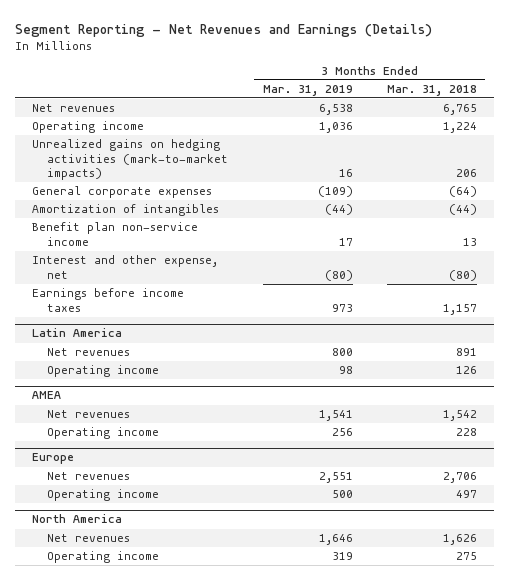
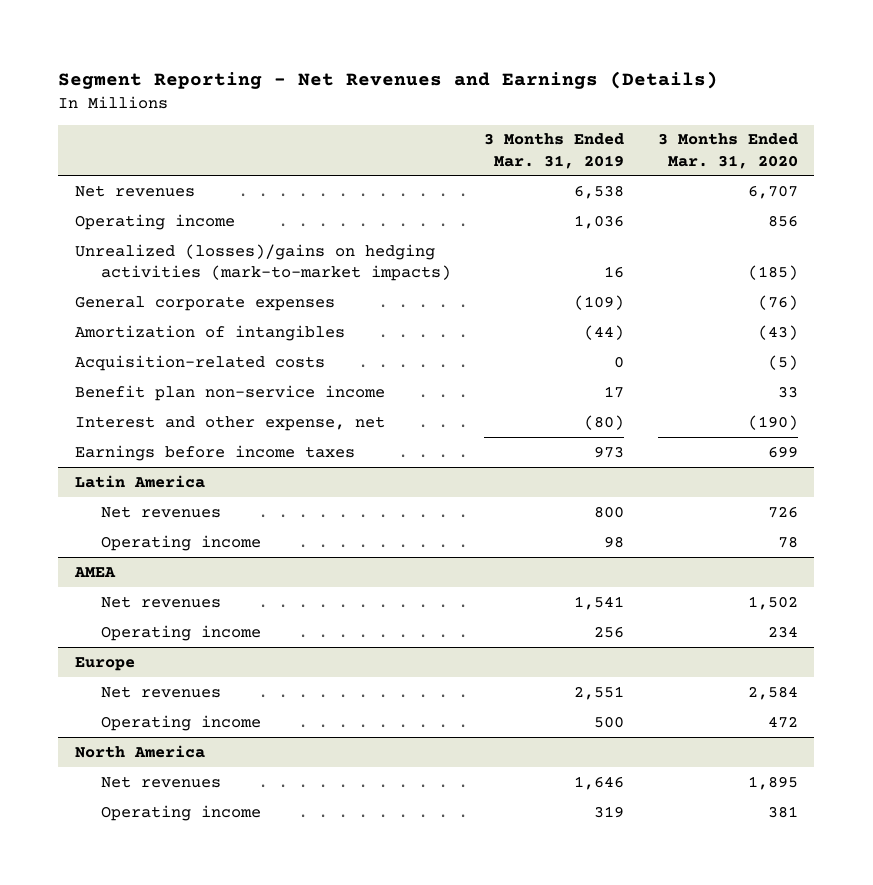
[386,84,477,96] Mar. 31, 2018 -> none
none -> [657,133,798,169] 3 Months Ended Mar. 31, 2020
[32,139,229,181] Unrealized gains on hedging activities (mark-to-market impacts) -> [75,243,452,281] Unrealized (losses)/gains on hedging activities (mark-to-market impacts)
none -> [75,354,326,371] Acquisition-related costs

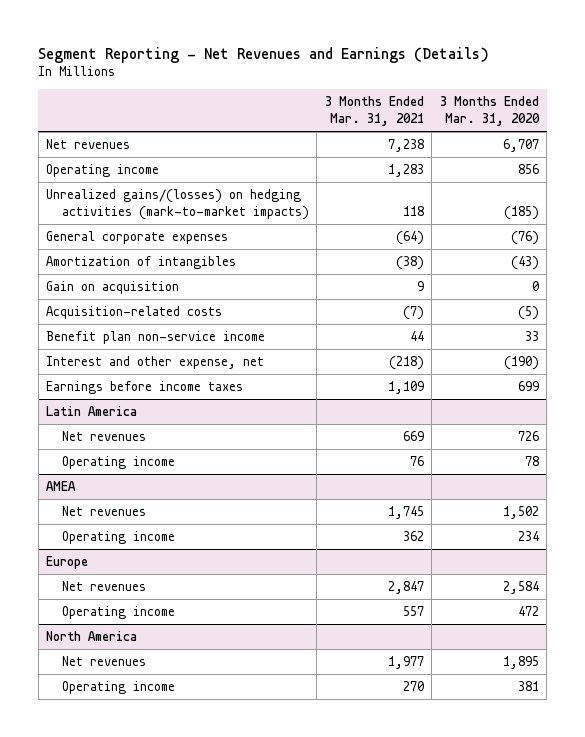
[484,133,625,169] 3 Months Ended Mar. 31, 2019 -> none
none -> [324,96,424,126] 3 Months Ended Mar. 31, 2021
[75,243,452,281] Unrealized (losses)/gains on hedging activities (mark-to-market impacts) -> [46,189,309,220] Unrealized gains/(losses) on hedging activities (mark-to-market impacts)
none -> [46,281,180,295] Gain on acquisition

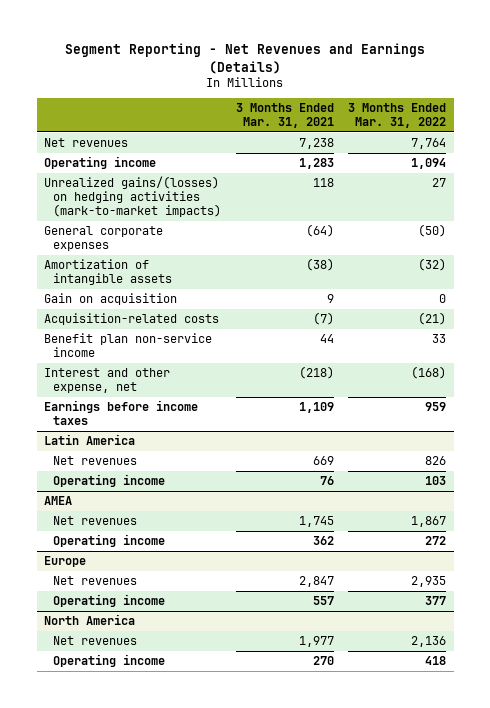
[439,96,540,126] 3 Months Ended Mar. 31, 2020 -> none
none -> [348,103,447,129] 3 Months Ended Mar. 31, 2022
[46,256,237,270] Amortization of intangibles -> [43,258,173,286] Amortization of intangible assets

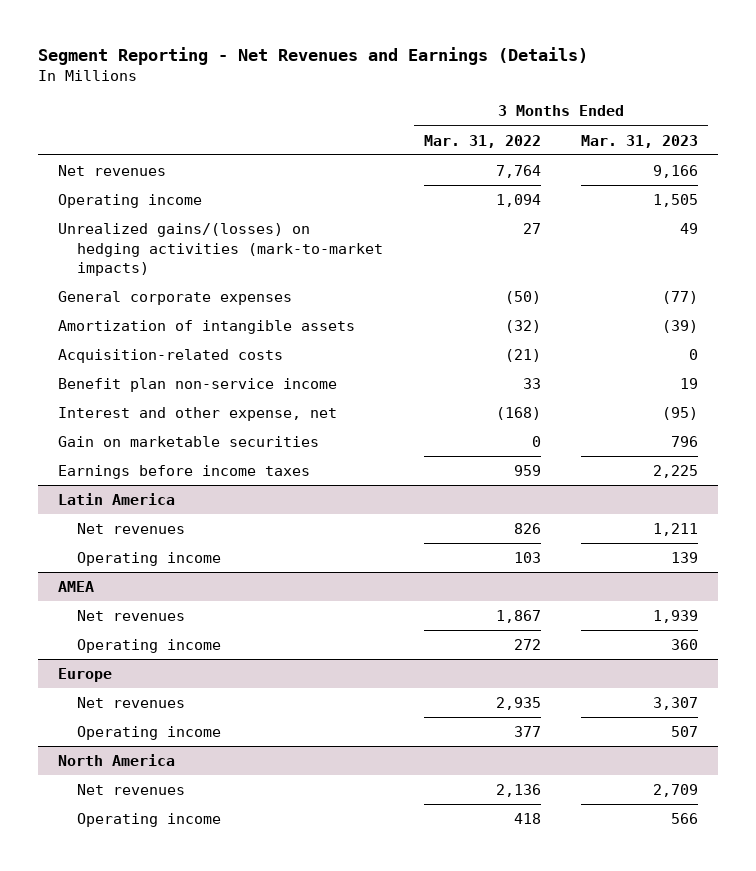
[235,103,334,129] 3 Months Ended Mar. 31, 2021 -> none
none -> [580,134,698,148] Mar. 31, 2023
[43,292,177,305] Gain on acquisition -> none
none -> [57,436,319,448] Gain on marketable securities

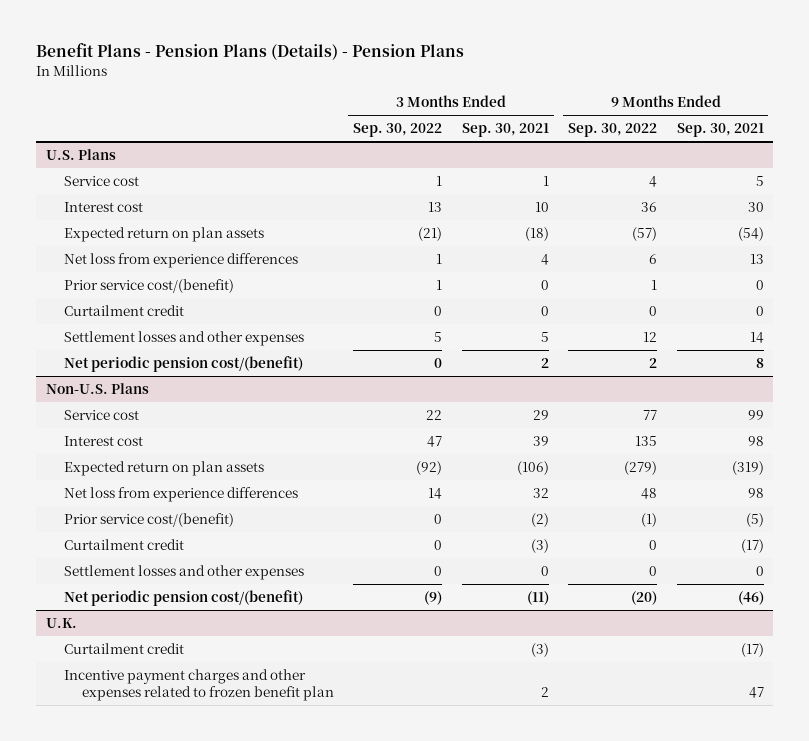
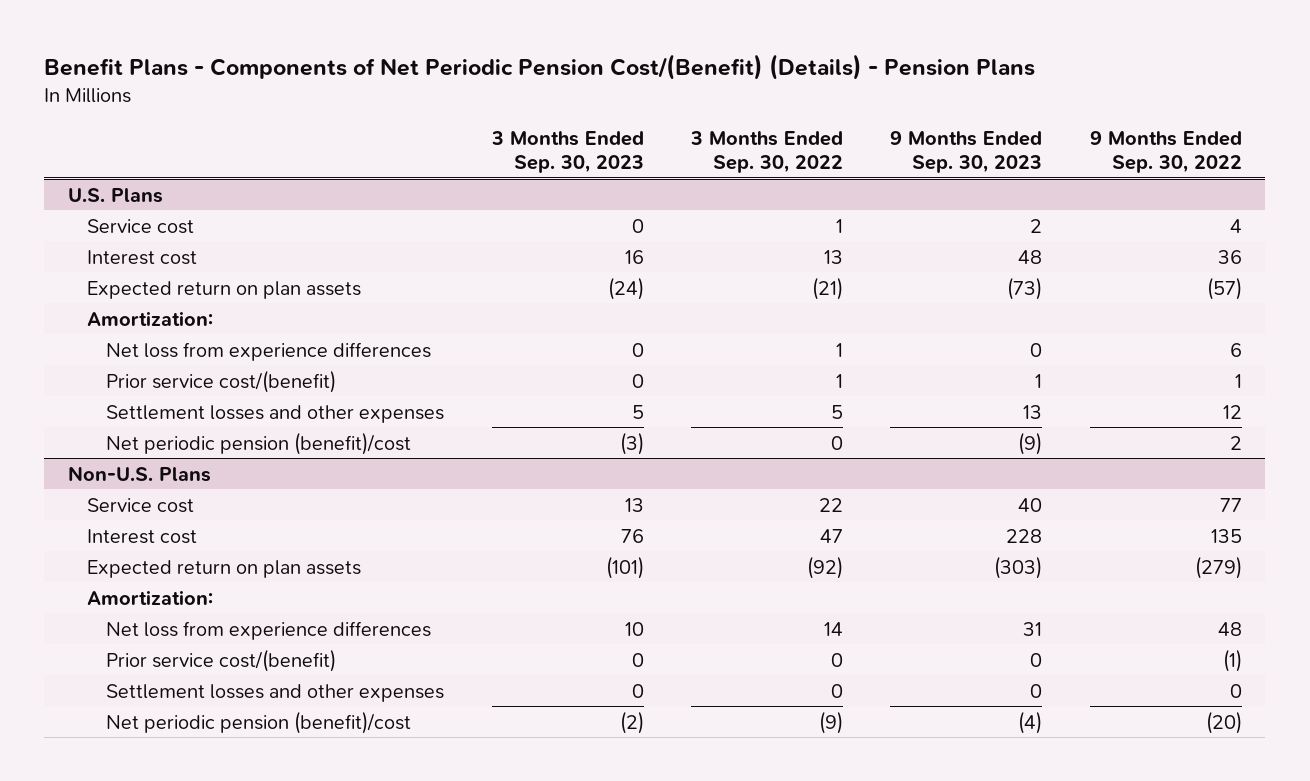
[36,43,465,61] Benefit Plans - Pension Plans (Details) - Pension Plans -> [44,54,1036,81] Benefit Plans - Components of Net Periodic Pension Cost/(Benefit) (Details) - Pension Plans
[461,123,549,138] Sep. 30, 2021 -> none
[676,123,764,138] Sep. 30, 2021 -> none
none -> [490,130,644,173] 3 Months Ended Sep. 30, 2023
none -> [890,130,1043,173] 9 Months Ended Sep. 30, 2023
none -> [87,310,214,326] Amortization:
[63,304,184,316] Curtailment credit -> none
[63,355,303,372] Net periodic pension cost/(benefit) -> [106,431,412,455] Net periodic pension (benefit)/cost
none -> [87,589,214,605] Amortization:
[63,538,184,550] Curtailment credit -> none
[45,617,77,628] U.K. -> none
[63,642,184,654] Curtailment credit -> none
[63,668,334,701] Incentive payment charges and other expenses related to frozen benefit plan -> none
[63,589,303,606] Net periodic pension cost/(benefit) -> [106,710,412,734] Net periodic pension (benefit)/cost

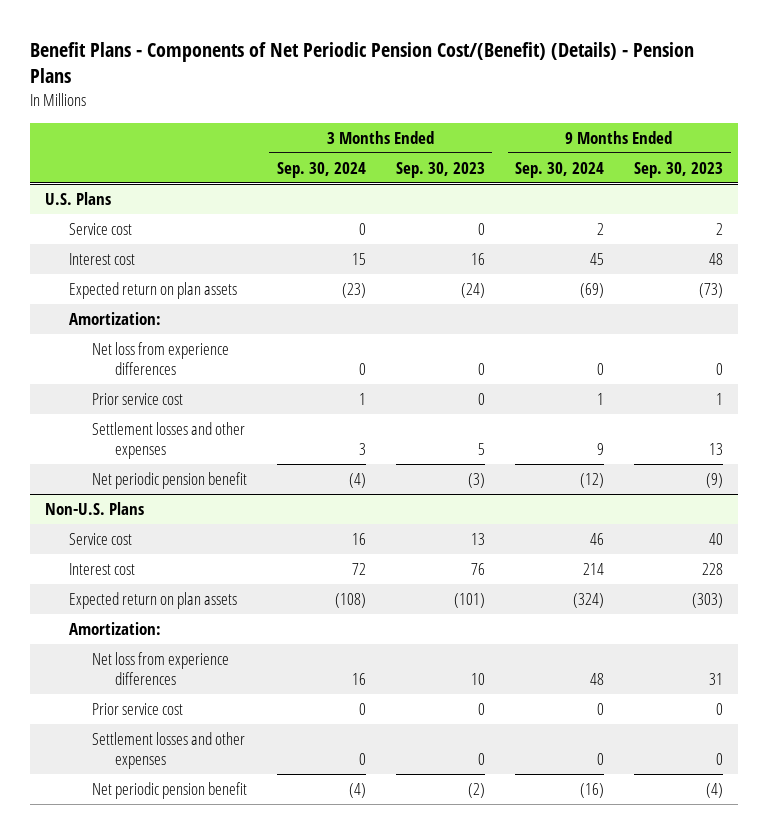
[690,130,844,173] 3 Months Ended Sep. 30, 2022 -> none
[1089,130,1242,173] 9 Months Ended Sep. 30, 2022 -> none
none -> [276,161,366,178] Sep. 30, 2024
none -> [515,161,605,178] Sep. 30, 2024
[106,369,337,393] Prior service cost/(benefit) -> [91,392,183,405] Prior service cost
[106,431,412,455] Net periodic pension (benefit)/cost -> [91,471,247,489] Net periodic pension benefit
[106,648,337,672] Prior service cost/(benefit) -> [91,702,183,715] Prior service cost
[106,710,412,734] Net periodic pension (benefit)/cost -> [91,781,247,799] Net periodic pension benefit

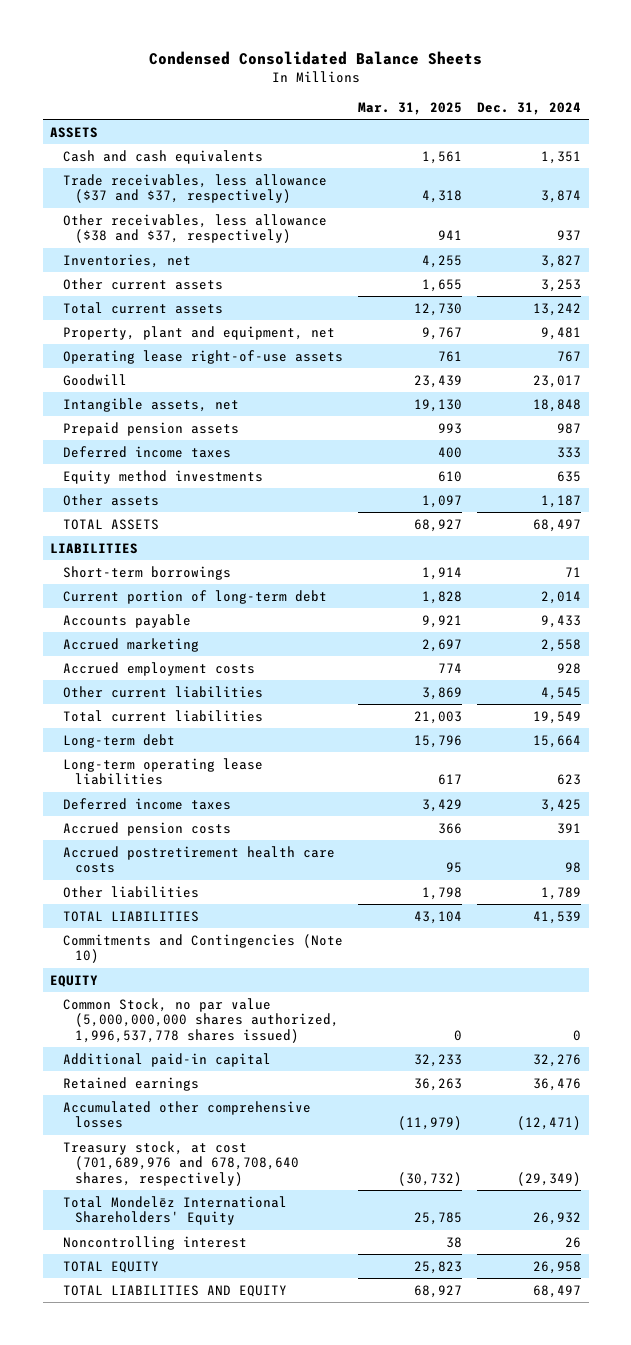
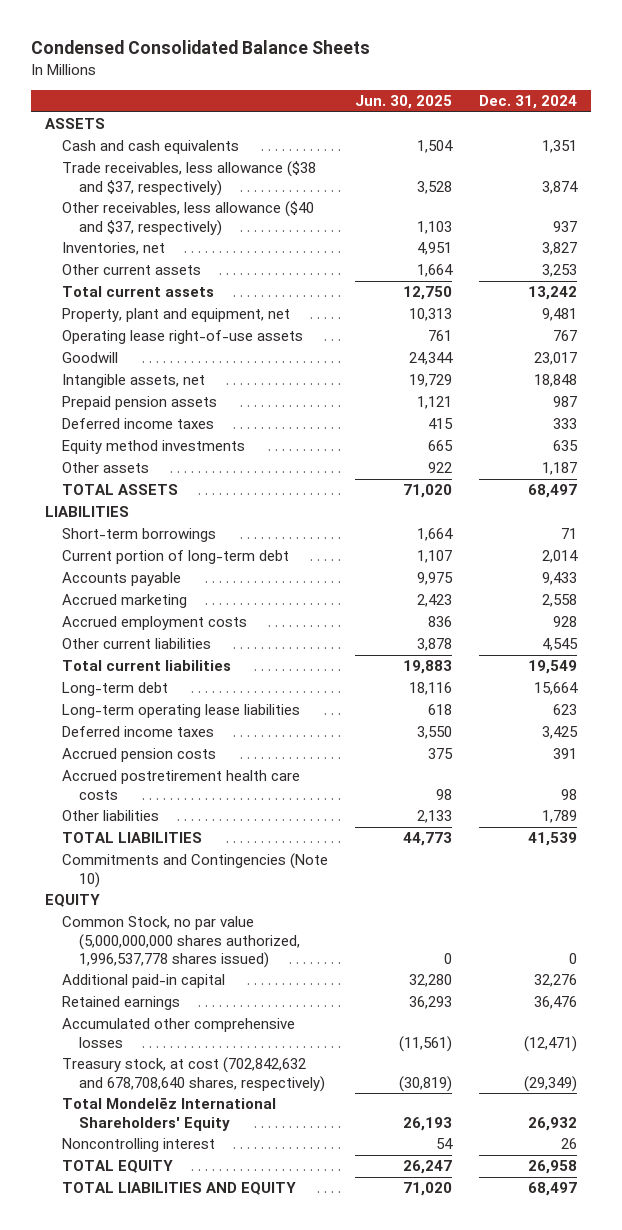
[357,101,462,115] Mar. 31, 2025 -> none
none -> [355,95,453,110] Jun. 30, 2025
[62,173,327,204] Trade receivables, less allowance ($37 and $37, respectively) -> [61,161,316,196] Trade receivables, less allowance ($38 and $37, respectively)
[62,213,327,244] Other receivables, less allowance ($38 and $37, respectively) -> [61,201,314,236] Other receivables, less allowance ($40 and $37, respectively)
[62,1140,299,1186] Treasury stock, at cost (701,689,976 and 678,708,640 shares, respectively) -> [61,1057,325,1092] Treasury stock, at cost (702,842,632 and 678,708,640 shares, respectively)

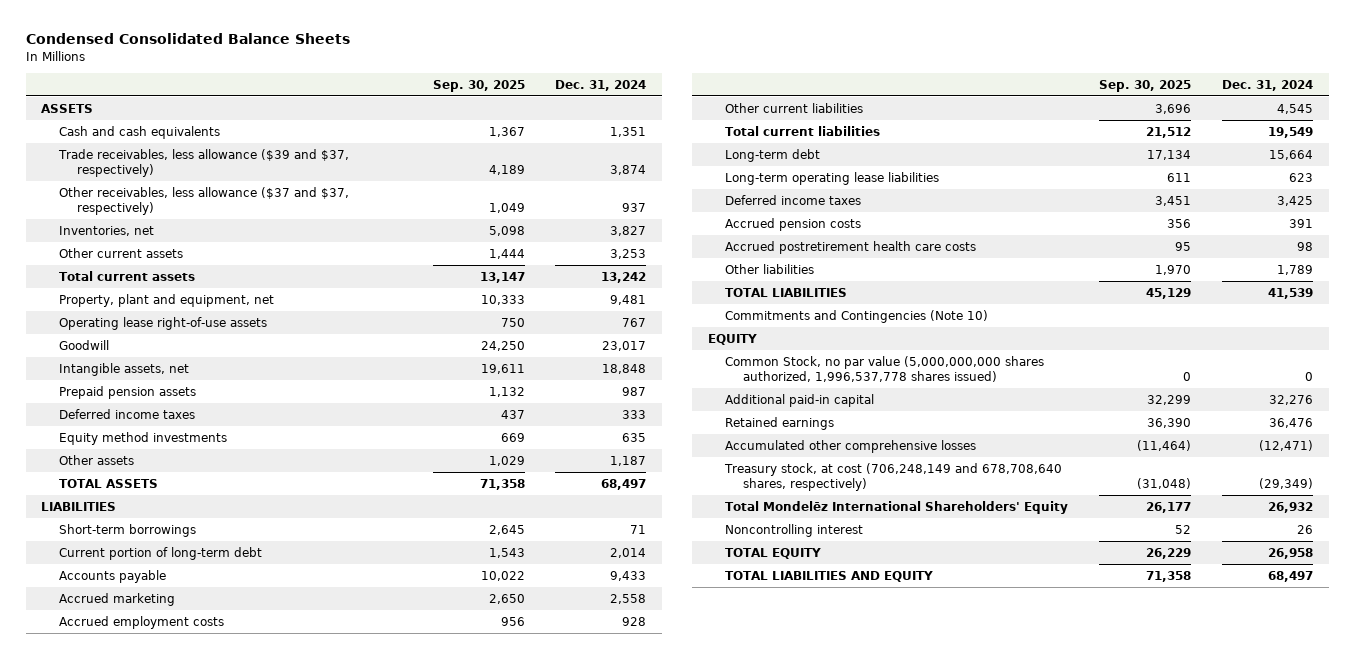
[355,95,453,110] Jun. 30, 2025 -> none
none -> [432,79,525,92] Sep. 30, 2025
[61,161,316,196] Trade receivables, less allowance ($38 and $37, respectively) -> [57,148,349,177] Trade receivables, less allowance ($39 and $37, respectively)
[61,201,314,236] Other receivables, less allowance ($40 and $37, respectively) -> [58,186,349,215] Other receivables, less allowance ($37 and $37, respectively)
[61,1057,325,1092] Treasury stock, at cost (702,842,632 and 678,708,640 shares, respectively) -> [724,462,1063,491] Treasury stock, at cost (706,248,149 and 678,708,640 shares, respectively)

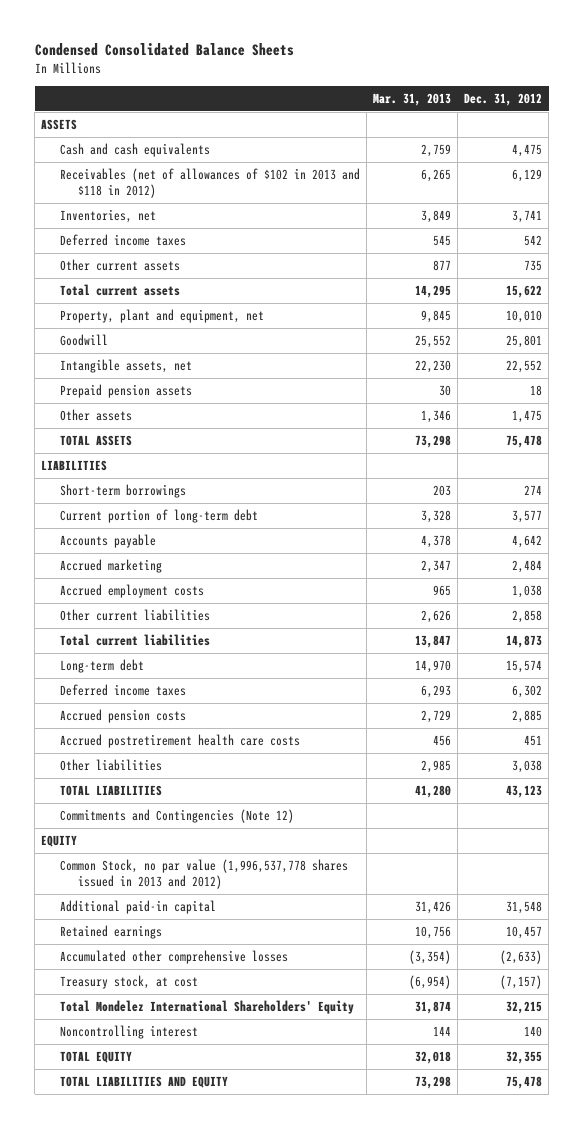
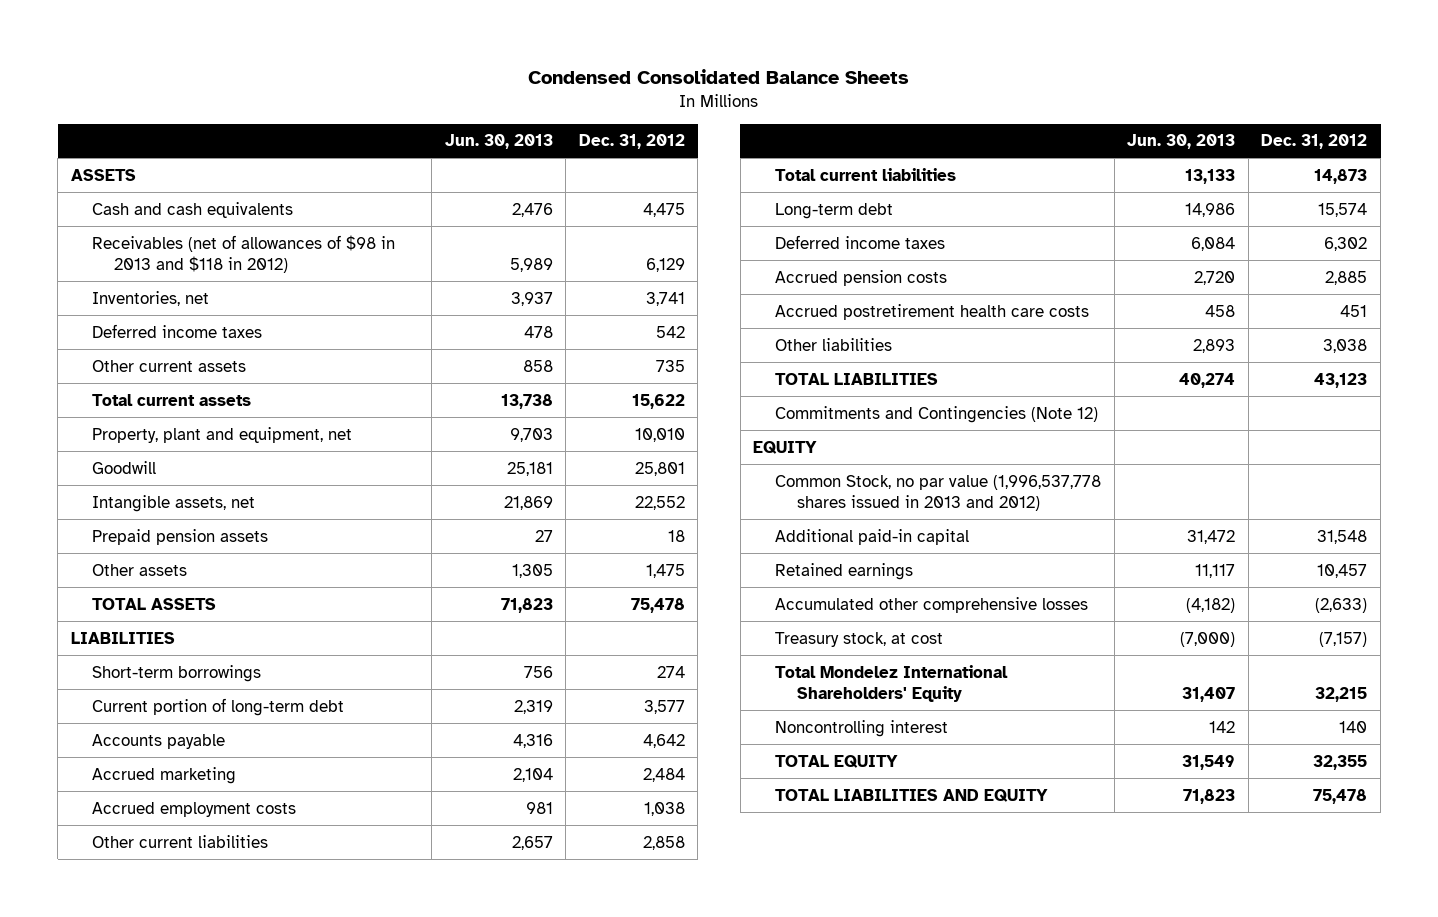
[372,92,451,106] Mar. 31, 2013 -> none
none -> [444,134,553,150] Jun. 30, 2013
[59,167,360,199] Receivables (net of allowances of $102 in 2013 and $118 in 2012) -> [92,234,396,273] Receivables (net of allowances of $98 in 2013 and $118 in 2012)

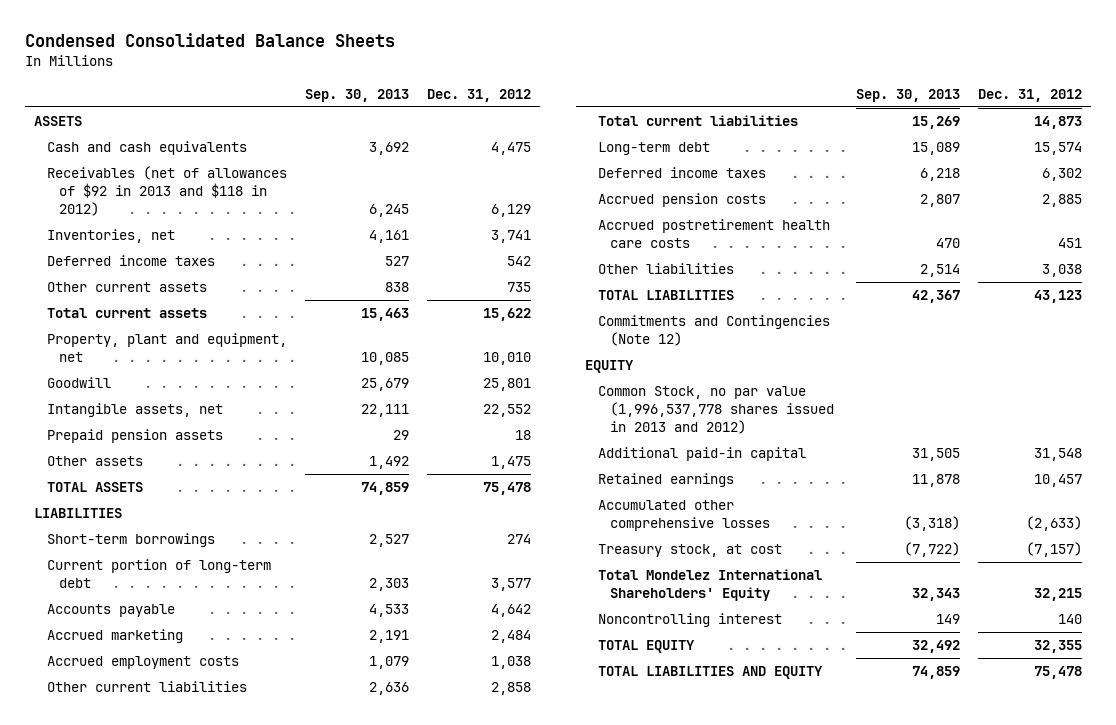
[444,134,553,150] Jun. 30, 2013 -> none
none -> [305,89,410,103] Sep. 30, 2013
[92,234,396,273] Receivables (net of allowances of $98 in 2013 and $118 in 2012) -> [46,166,287,217] Receivables (net of allowances of $92 in 2013 and $118 in 2012)

